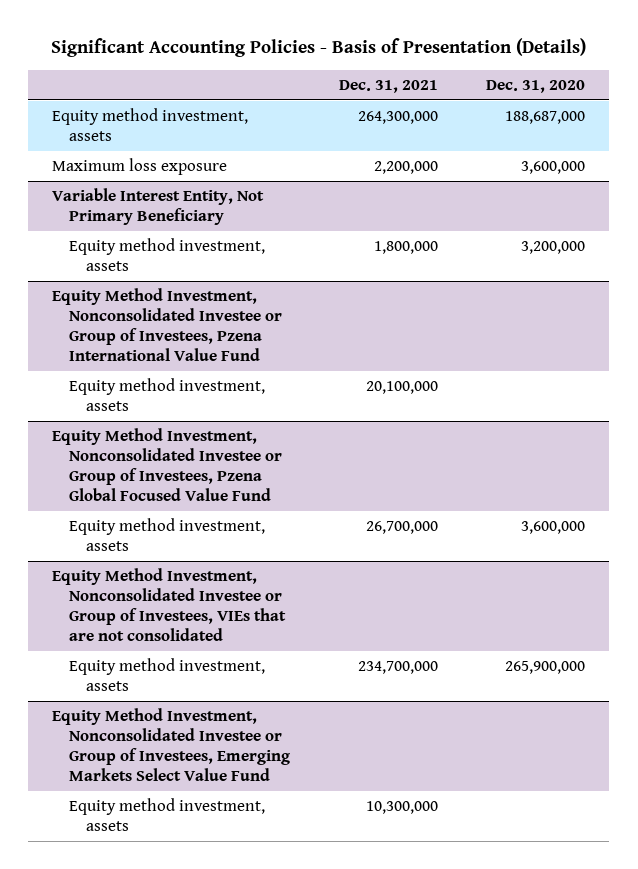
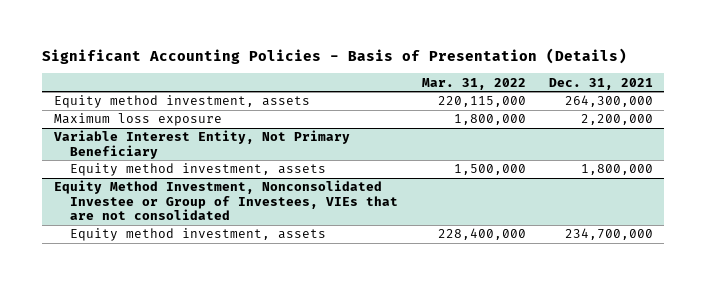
[486,79,586,93] Dec. 31, 2020 -> none
none -> [421,77,526,90] Mar. 31, 2022
[52,287,283,362] Equity Method Investment, Nonconsolidated Investee or Group of Investees, Pzena International Value Fund -> none
[69,377,266,412] Equity method investment, assets -> none
[52,427,283,502] Equity Method Investment, Nonconsolidated Investee or Group of Investees, Pzena Global Focused Value Fund -> none
[69,517,266,552] Equity method investment, assets -> none
[52,707,291,782] Equity Method Investment, Nonconsolidated Investee or Group of Investees, Emerging Markets Select Value Fund -> none
[69,797,266,832] Equity method investment, assets -> none

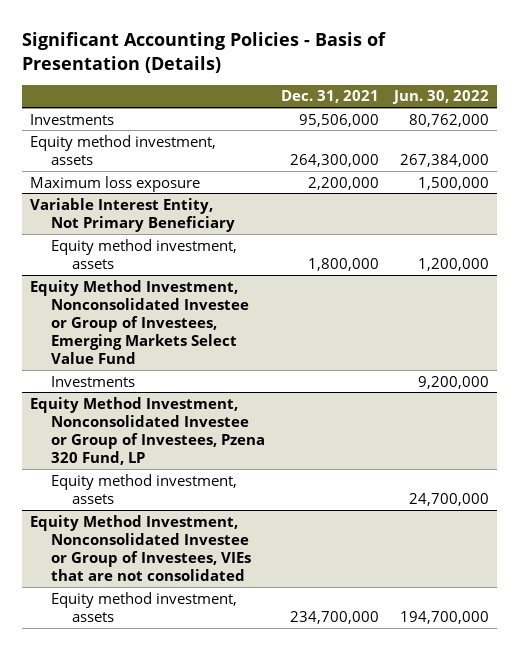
[421,77,526,90] Mar. 31, 2022 -> none
none -> [392,90,490,105] Jun. 30, 2022
none -> [30,113,115,125] Investments
none -> [30,279,250,365] Equity Method Investment, Nonconsolidated Investee or Group of Investees, Emerging Markets Select Value Fund
none -> [51,375,136,387] Investments
none -> [30,396,266,466] Equity Method Investment, Nonconsolidated Investee or Group of Investees, Pzena 320 Fund, LP
none -> [51,473,238,504] Equity method investment, assets

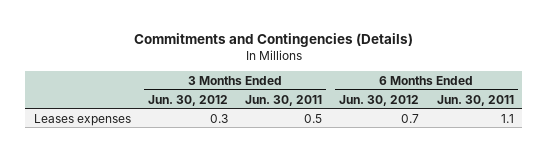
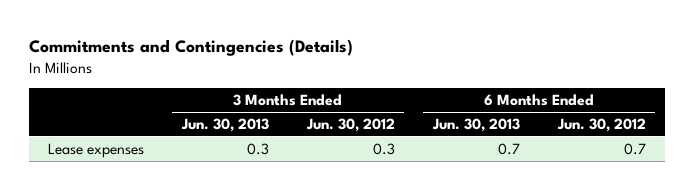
[245,94,323,106] Jun. 30, 2011 -> none
[436,94,514,106] Jun. 30, 2011 -> none
none -> [180,118,269,133] Jun. 30, 2013
none -> [431,118,520,133] Jun. 30, 2013
[33,113,131,126] Leases expenses -> [47,142,144,158] Lease expenses

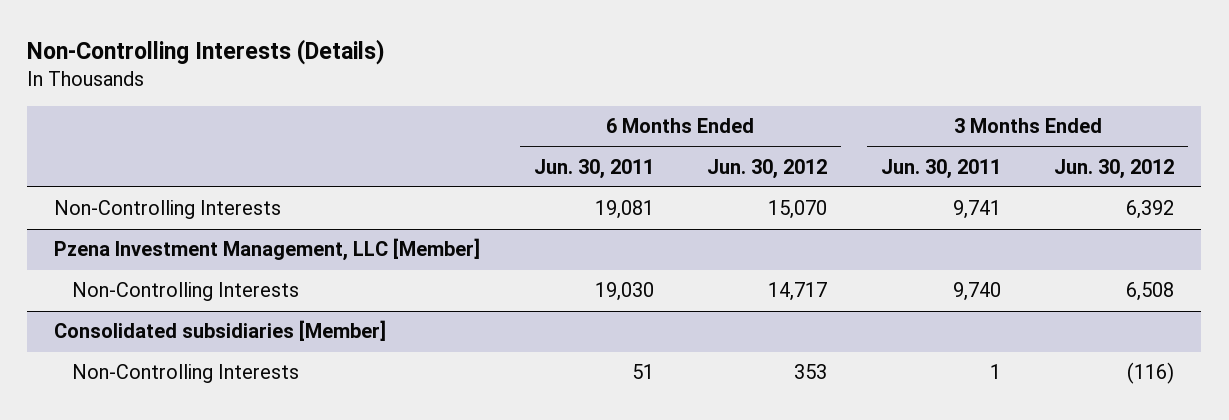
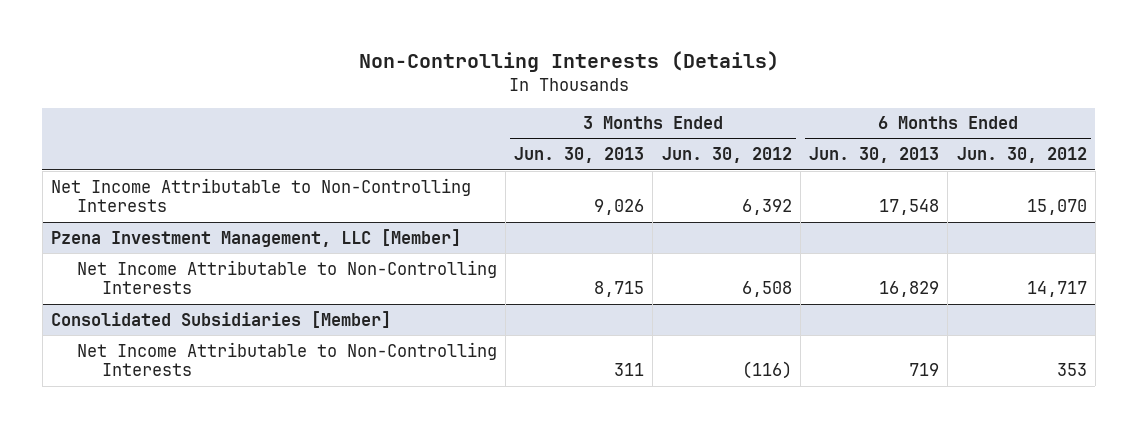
[533,158,654,179] Jun. 30, 2011 -> none
[880,158,1001,179] Jun. 30, 2011 -> none
none -> [514,147,645,164] Jun. 30, 2013
none -> [809,147,940,164] Jun. 30, 2013
[54,200,282,220] Non-Controlling Interests -> [51,177,472,213] Net Income Attributable to Non-Controlling Interests
[71,282,299,302] Non-Controlling Interests -> [76,259,497,295] Net Income Attributable to Non-Controlling Interests
[54,320,387,342] Consolidated subsidiaries [Member] -> [51,310,392,328] Consolidated Subsidiaries [Member]
[71,364,299,384] Non-Controlling Interests -> [76,341,497,377] Net Income Attributable to Non-Controlling Interests

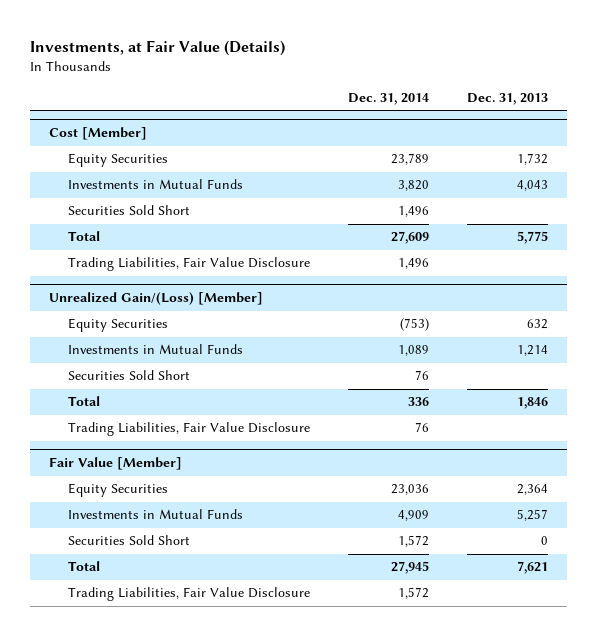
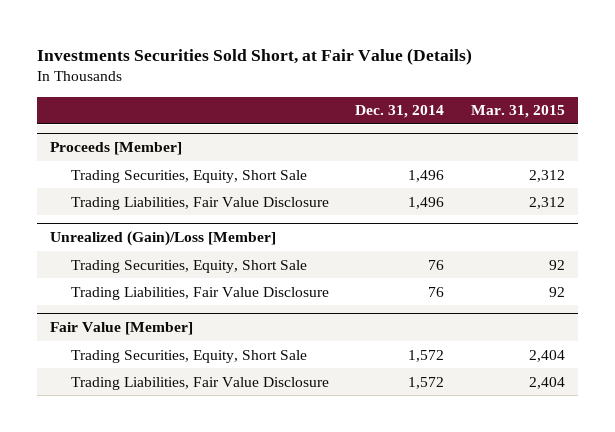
[29,39,285,56] Investments, at Fair Value (Details) -> [36,47,472,65] Investments Securities Sold Short, at Fair Value (Details)
[466,93,548,106] Dec. 31, 2013 -> none
none -> [470,105,565,119] Mar. 31, 2015
[67,153,168,168] Equity Securities -> none
[67,179,243,190] Investments in Mutual Funds -> none
[67,231,100,242] Total -> none
[48,127,147,141] Cost [Member] -> [49,142,182,156] Proceeds [Member]
[67,205,190,216] Securities Sold Short -> [70,169,307,183] Trading Securities, Equity, Short Sale
[67,318,168,333] Equity Securities -> none
[67,344,243,355] Investments in Mutual Funds -> none
[67,396,100,407] Total -> none
[48,292,263,306] Unrealized Gain/(Loss) [Member] -> [49,231,276,247] Unrealized (Gain)/Loss [Member]
[67,370,190,381] Securities Sold Short -> [70,259,307,273] Trading Securities, Equity, Short Sale
[67,483,168,498] Equity Securities -> none
[67,509,243,520] Investments in Mutual Funds -> none
[67,561,100,572] Total -> none
[67,535,190,546] Securities Sold Short -> [70,349,307,363] Trading Securities, Equity, Short Sale

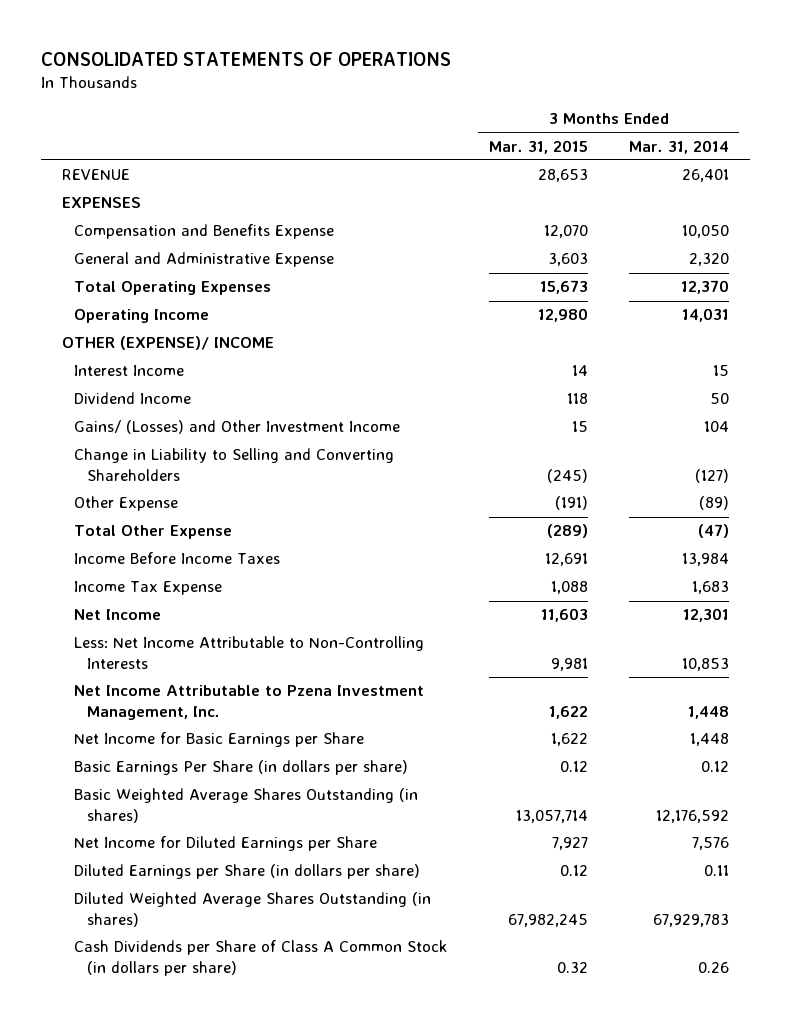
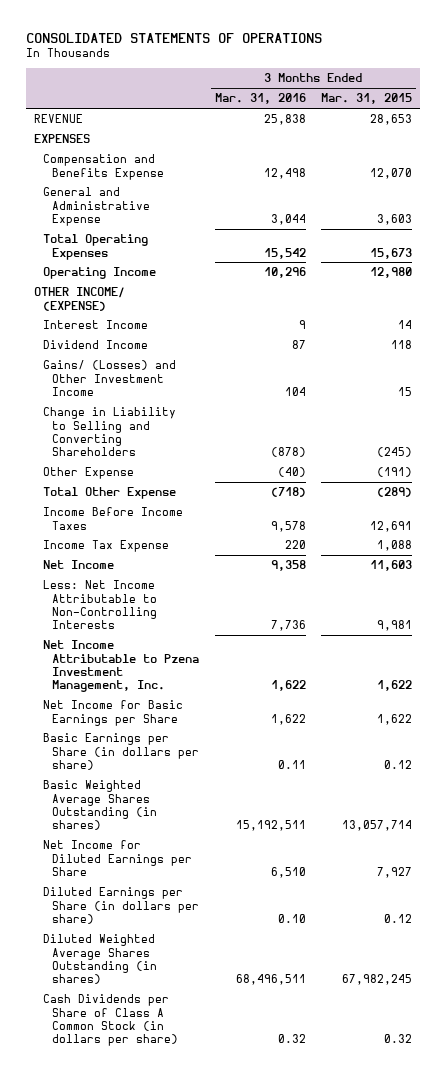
[628,139,729,154] Mar. 31, 2014 -> none
none -> [214,93,306,105] Mar. 31, 2016
[61,336,274,351] OTHER (EXPENSE)/ INCOME -> [33,287,125,311] OTHER INCOME/ (EXPENSE)
[74,760,409,776] Basic Earnings Per Share (in dollars per share) -> [42,733,200,770] Basic Earnings per Share (in dollars per share)

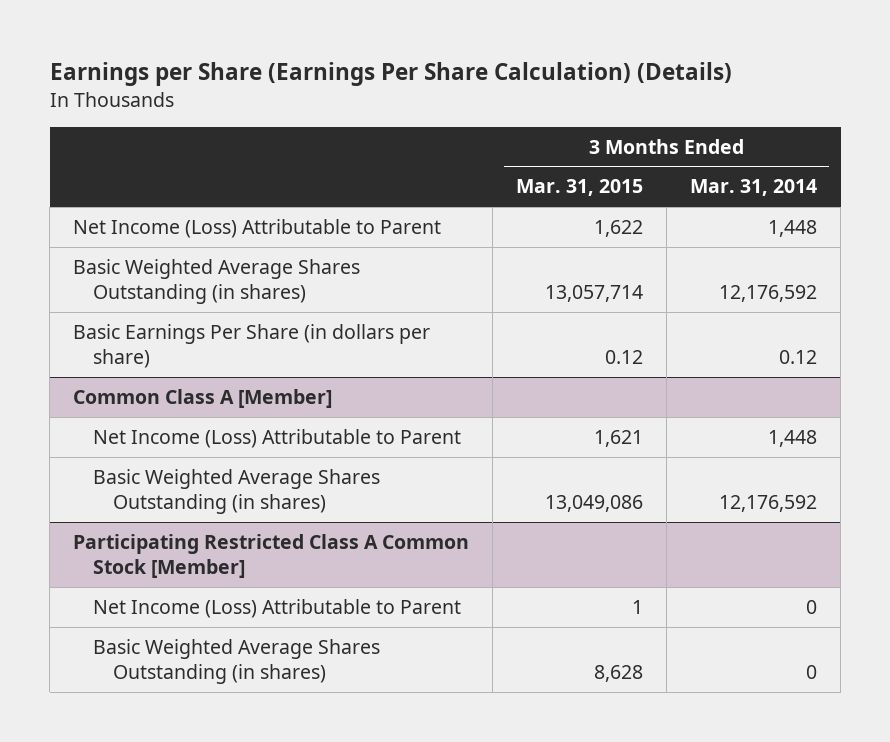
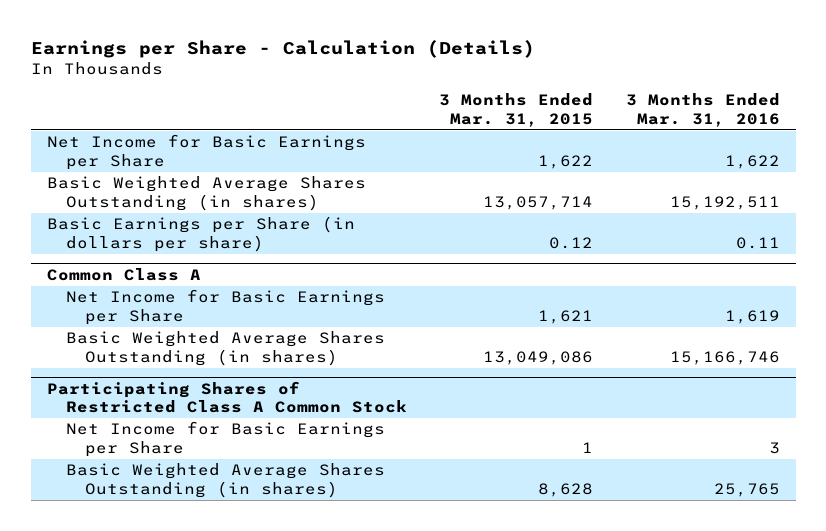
[49,62,732,87] Earnings per Share (Earnings Per Share Calculation) (Details) -> [30,39,535,58] Earnings per Share - Calculation (Details)
[690,179,818,197] Mar. 31, 2014 -> none
none -> [625,92,780,127] 3 Months Ended Mar. 31, 2016
[73,218,442,238] Net Income (Loss) Attributable to Parent -> [46,134,366,171] Net Income for Basic Earnings per Share
[73,323,431,368] Basic Earnings Per Share (in dollars per share) -> [46,216,355,253] Basic Earnings per Share (in dollars per share)
[73,388,333,408] Common Class A [Member] -> [46,267,201,281] Common Class A
[93,428,462,448] Net Income (Loss) Attributable to Parent -> [65,289,385,326] Net Income for Basic Earnings per Share
[73,533,470,578] Participating Restricted Class A Common Stock [Member] -> [46,380,407,414] Participating Shares of Restricted Class A Common Stock
[93,598,462,618] Net Income (Loss) Attributable to Parent -> [65,421,385,458] Net Income for Basic Earnings per Share

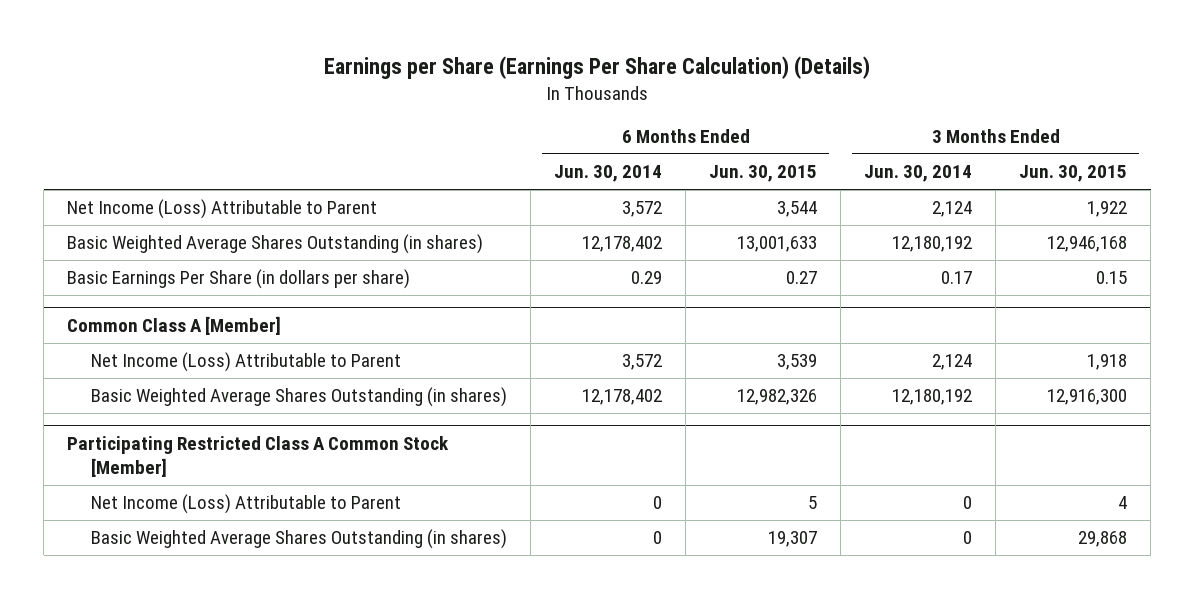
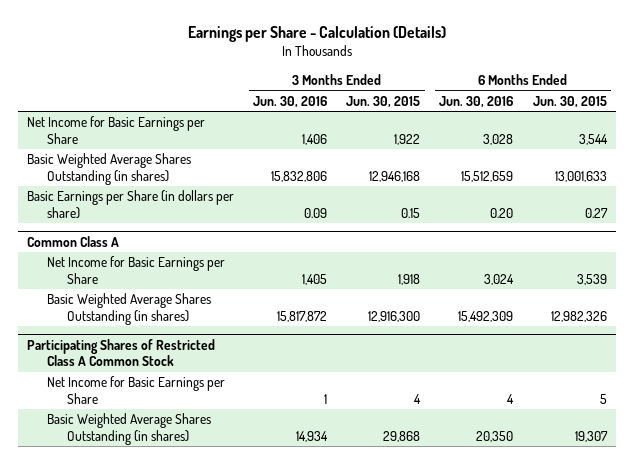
[324,55,871,79] Earnings per Share (Earnings Per Share Calculation) (Details) -> [187,26,446,43] Earnings per Share - Calculation (Details)
[554,165,663,183] Jun. 30, 2014 -> none
[864,165,973,183] Jun. 30, 2014 -> none
none -> [253,95,328,108] Jun. 30, 2016
none -> [439,95,514,108] Jun. 30, 2016
[67,199,378,220] Net Income (Loss) Attributable to Parent -> [27,116,206,144] Net Income for Basic Earnings per Share
[67,269,411,290] Basic Earnings Per Share (in dollars per share) -> [27,190,235,219] Basic Earnings per Share (in dollars per share)
[67,315,282,335] Common Class A [Member] -> [27,235,120,247] Common Class A
[91,352,402,373] Net Income (Loss) Attributable to Parent -> [47,256,226,284] Net Income for Basic Earnings per Share
[67,435,450,478] Participating Restricted Class A Common Stock [Member] -> [27,338,216,367] Participating Shares of Restricted Class A Common Stock
[91,494,402,515] Net Income (Loss) Attributable to Parent -> [47,376,226,404] Net Income for Basic Earnings per Share

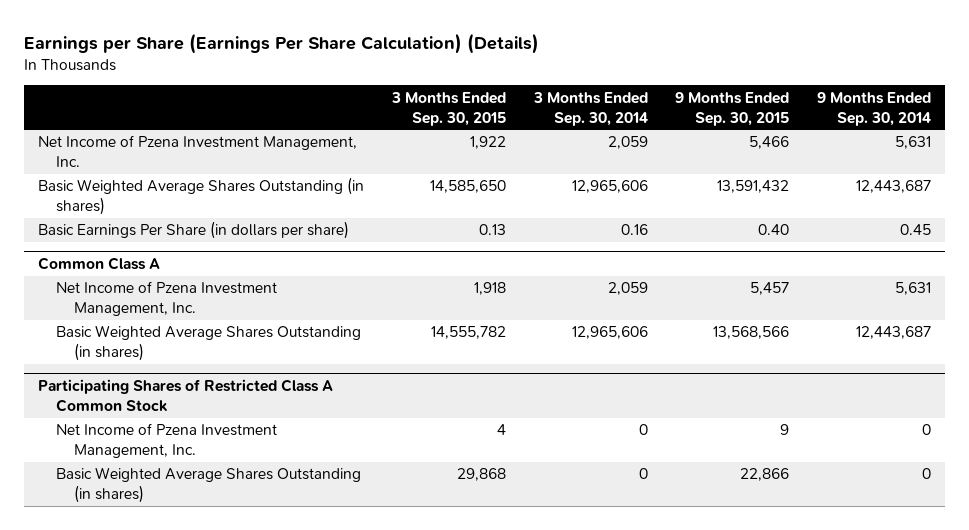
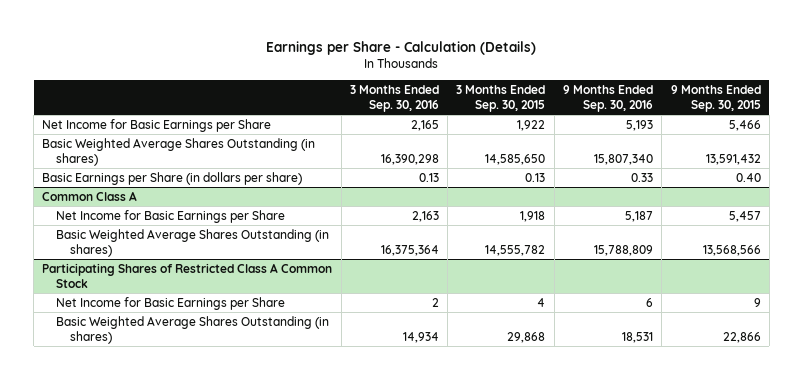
[24,32,540,54] Earnings per Share (Earnings Per Share Calculation) (Details) -> [266,41,537,56] Earnings per Share - Calculation (Details)
[532,91,648,126] 3 Months Ended Sep. 30, 2014 -> none
[816,91,931,126] 9 Months Ended Sep. 30, 2014 -> none
none -> [349,84,439,113] 3 Months Ended Sep. 30, 2016
none -> [563,84,654,113] 9 Months Ended Sep. 30, 2016
[38,135,358,168] Net Income of Pzena Investment Management, Inc. -> [42,118,272,132] Net Income for Basic Earnings per Share
[38,221,350,240] Basic Earnings Per Share (in dollars per share) -> [42,171,303,185] Basic Earnings per Share (in dollars per share)
[56,281,278,317] Net Income of Pzena Investment Management, Inc. -> [56,209,286,223] Net Income for Basic Earnings per Share
[56,423,278,459] Net Income of Pzena Investment Management, Inc. -> [56,296,286,310] Net Income for Basic Earnings per Share

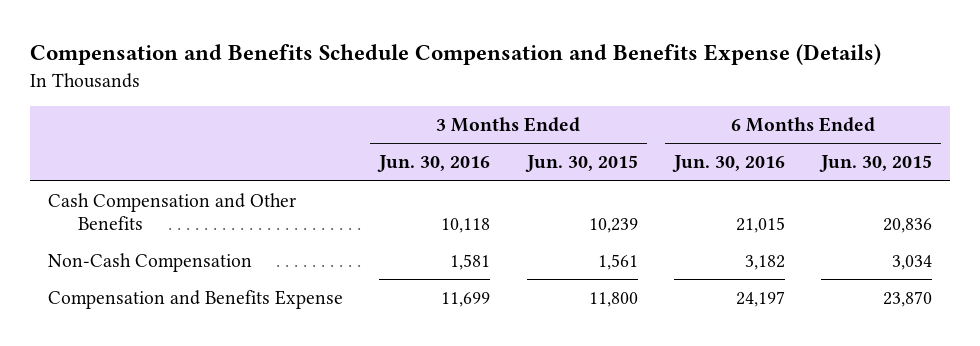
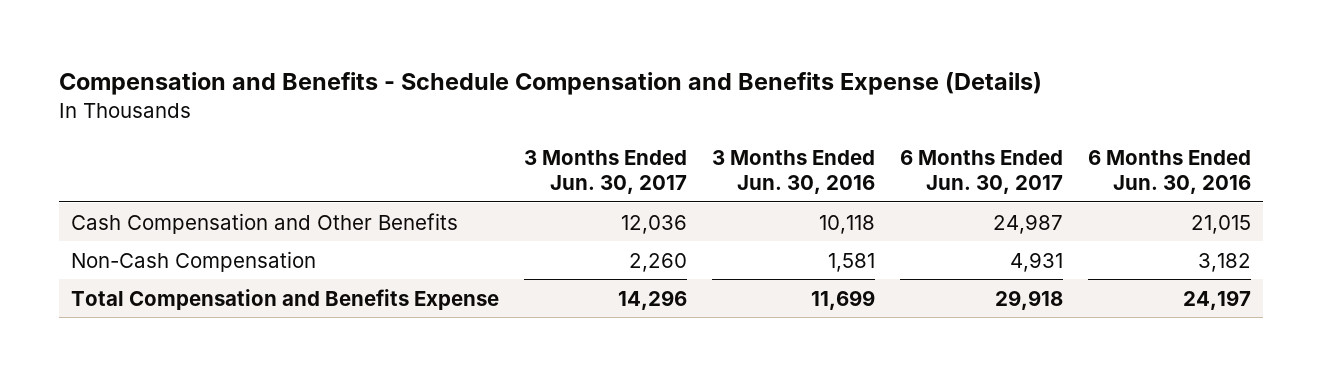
[29,44,881,66] Compensation and Benefits Schedule Compensation and Benefits Expense (Details) -> [58,72,1042,96] Compensation and Benefits - Schedule Compensation and Benefits Expense (Details)
[524,155,638,173] Jun. 30, 2015 -> none
[819,155,933,173] Jun. 30, 2015 -> none
none -> [524,149,688,195] 3 Months Ended Jun. 30, 2017
none -> [899,149,1063,195] 6 Months Ended Jun. 30, 2017
[48,289,344,309] Compensation and Benefits Expense -> [71,288,500,310] Total Compensation and Benefits Expense

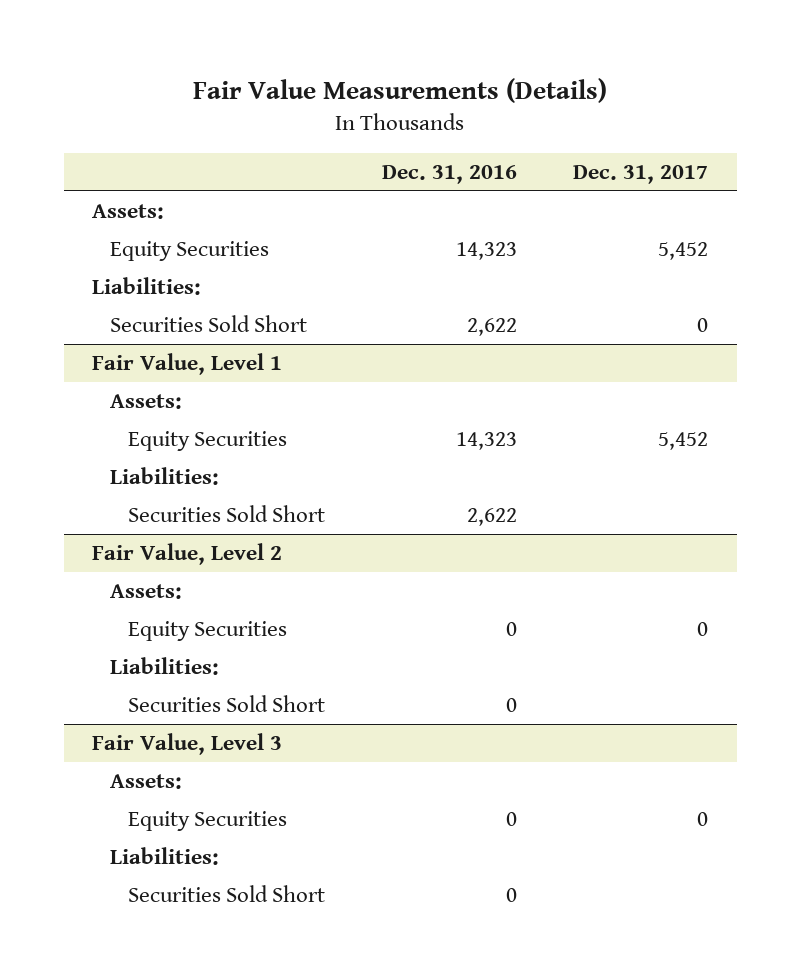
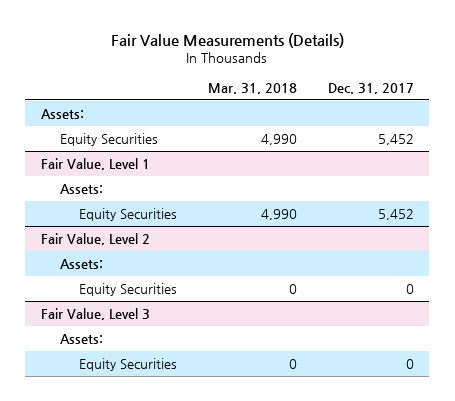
[381,165,517,185] Dec. 31, 2016 -> none
none -> [207,82,297,94] Mar. 31, 2018
[91,277,201,296] Liabilities: -> none
[110,315,308,333] Securities Sold Short -> none
[110,467,220,486] Liabilities: -> none
[128,505,326,523] Securities Sold Short -> none
[110,657,220,676] Liabilities: -> none
[128,695,326,713] Securities Sold Short -> none
[110,847,220,866] Liabilities: -> none
[128,885,326,903] Securities Sold Short -> none

